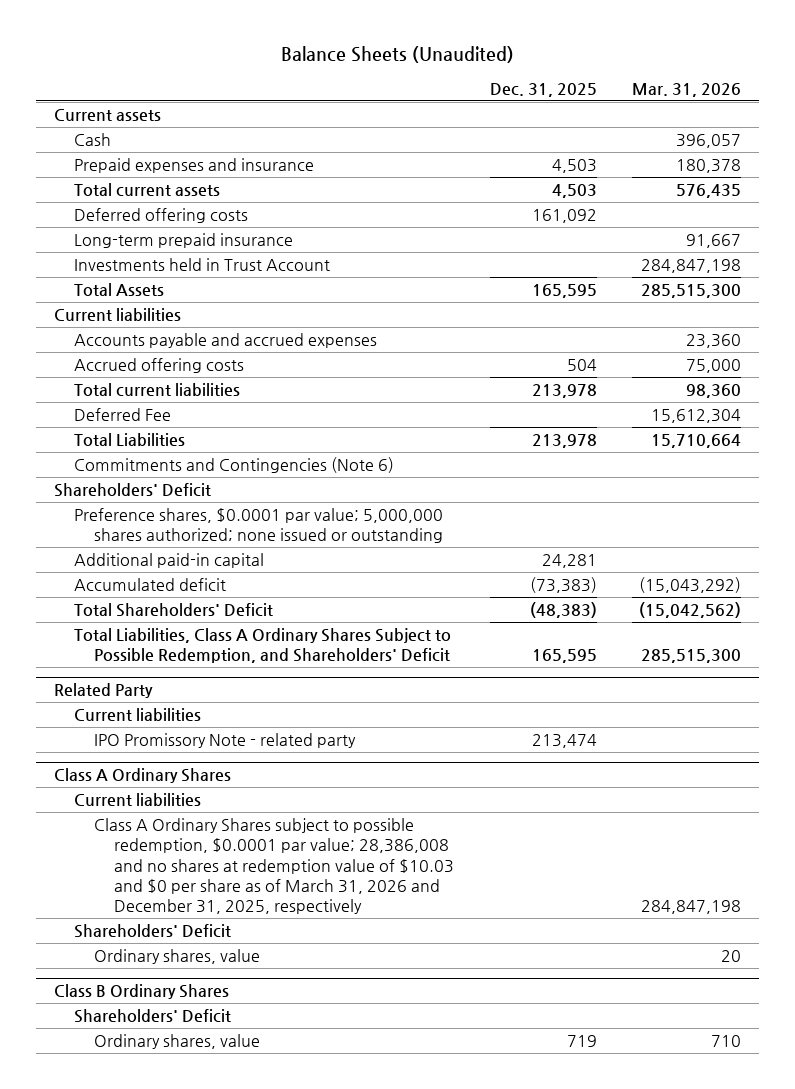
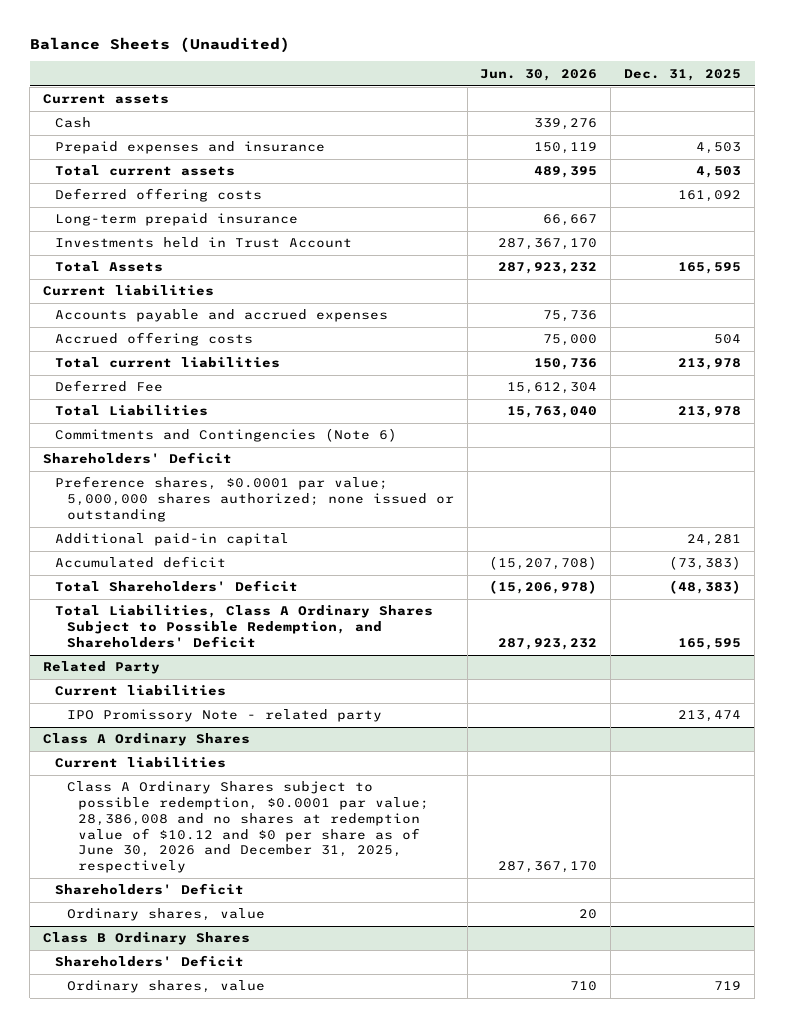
[632,83,742,98] Mar. 31, 2026 -> none
none -> [480,68,598,81] Jun. 30, 2026
[93,817,454,915] Class A Ordinary Shares subject to possible redemption, $0.0001 par value; 28,386,008 and no shares at redemption value of $10.03 and $0 per share as of March 31, 2026 and December 31, 2025, respectively -> [66,781,430,873] Class A Ordinary Shares subject to possible redemption, $0.0001 par value; 28,386,008 and no shares at redemption value of $10.12 and $0 per share as of June 30, 2026 and December 31, 2025, respectively

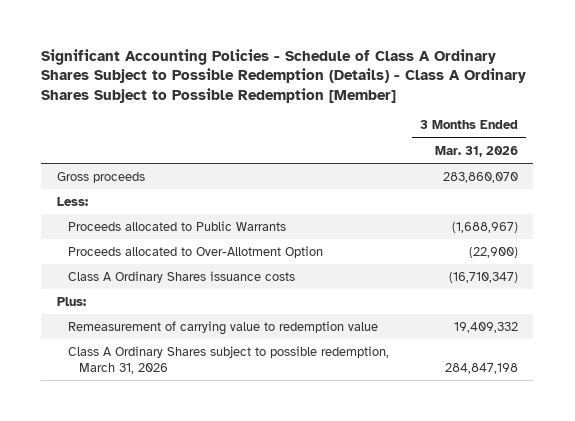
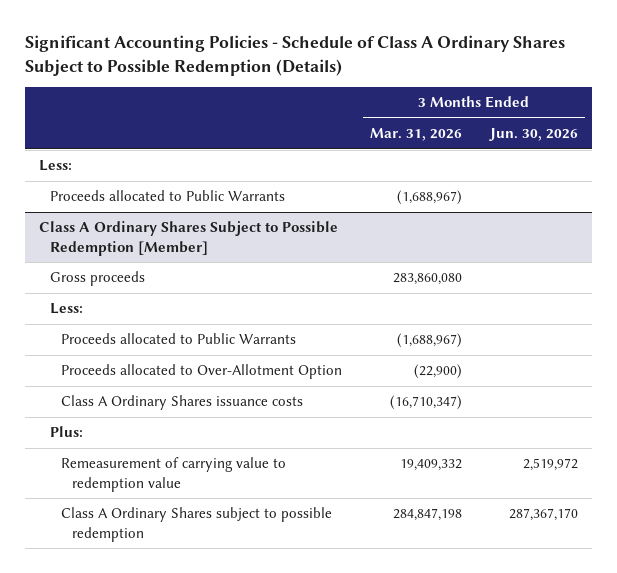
[41,48,527,103] Significant Accounting Policies - Schedule of Class A Ordinary Shares Subject to Possible Redemption (Details) - Class A Ordinary Shares Subject to Possible Redemption [Member] -> [24,35,565,76] Significant Accounting Policies - Schedule of Class A Ordinary Shares Subject to Possible Redemption (Details)
none -> [489,128,579,142] Jun. 30, 2026
[56,171,145,183] Gross proceeds -> none
none -> [38,221,338,256] Class A Ordinary Shares Subject to Possible Redemption [Member]
none -> [49,271,145,287] Gross proceeds
none -> [49,303,83,315] Less:
none -> [61,333,297,345] Proceeds allocated to Public Warrants
[68,345,390,375] Class A Ordinary Shares subject to possible redemption, March 31, 2026 -> [61,507,333,542] Class A Ordinary Shares subject to possible redemption

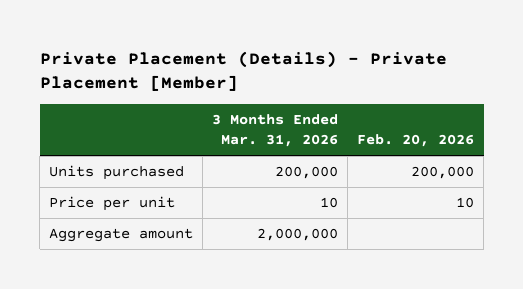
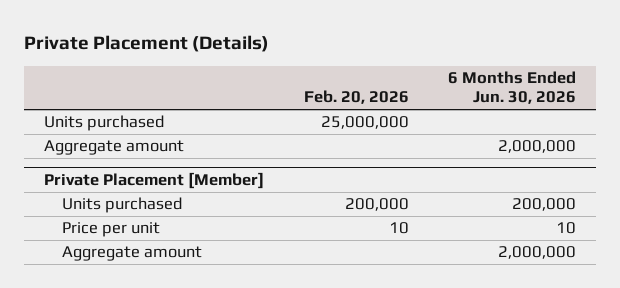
[39,51,447,92] Private Placement (Details) - Private Placement [Member] -> [24,35,270,53] Private Placement (Details)
[212,114,339,148] 3 Months Ended Mar. 31, 2026 -> none
none -> [448,71,577,105] 6 Months Ended Jun. 30, 2026
none -> [43,115,164,132] Units purchased
none -> [43,140,184,156] Aggregate amount
none -> [43,172,264,190] Private Placement [Member]

